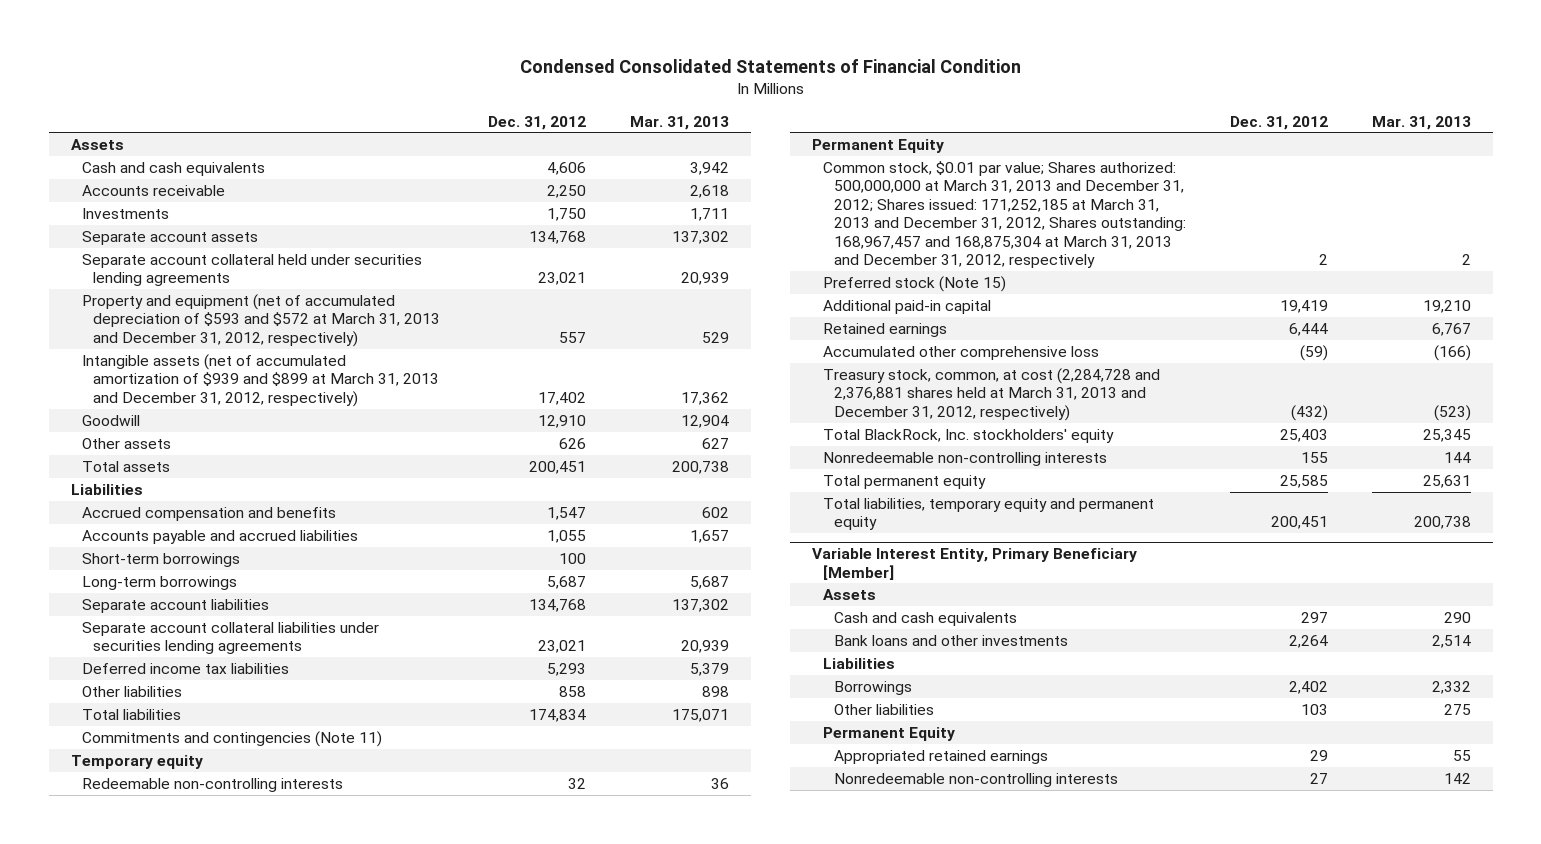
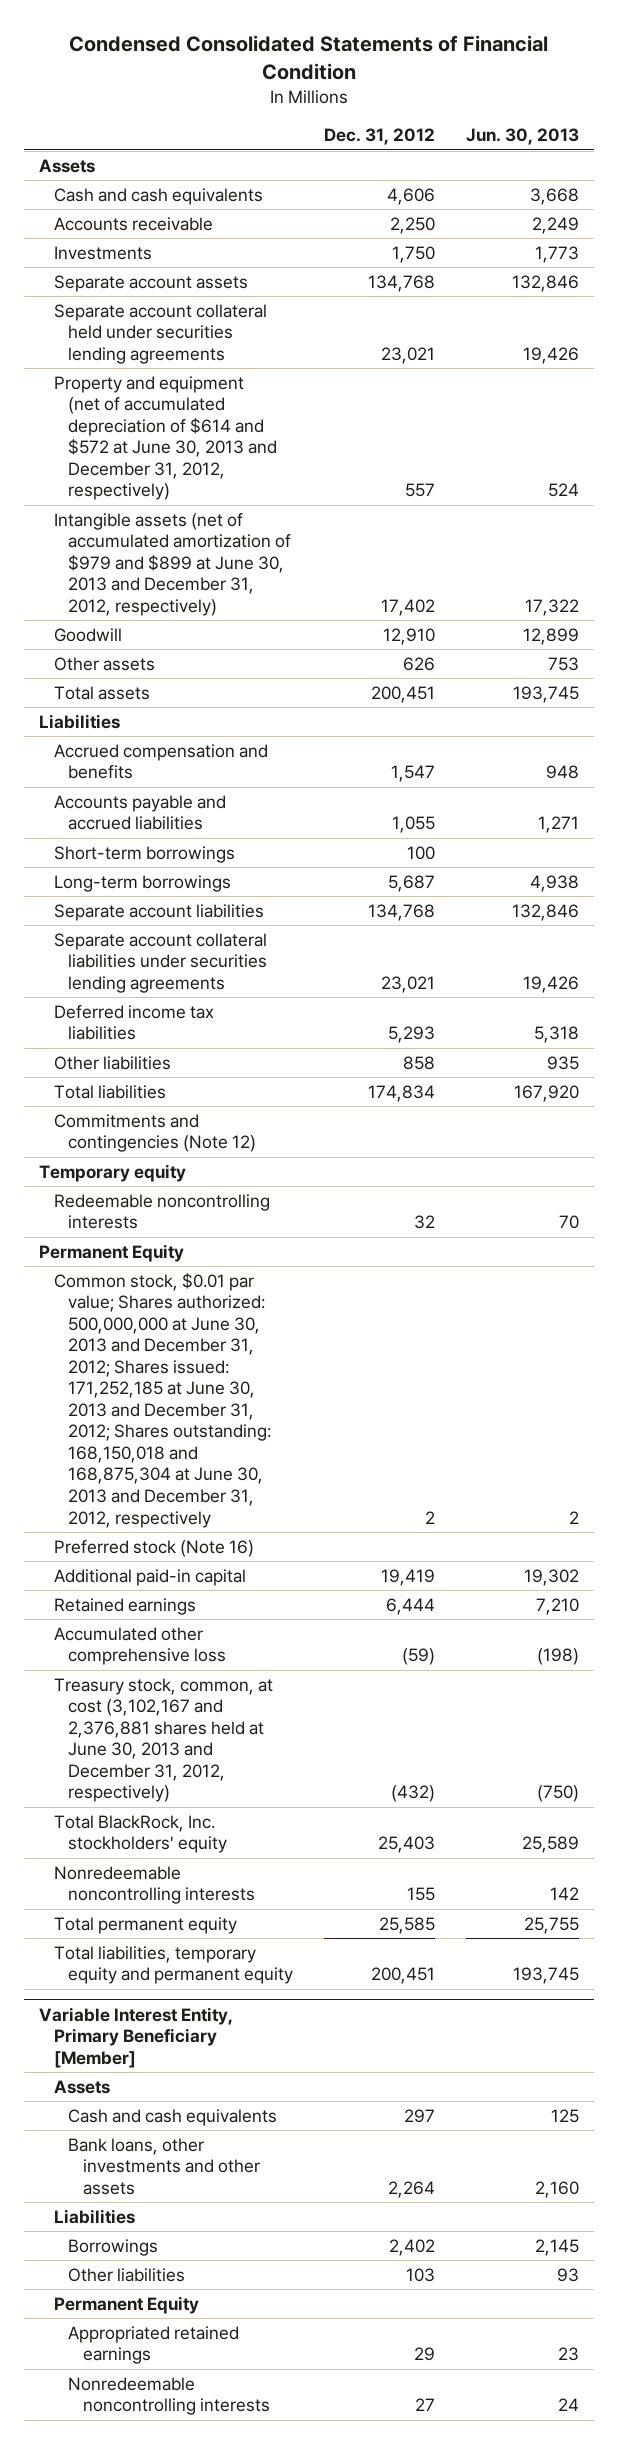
[630,115,730,130] Mar. 31, 2013 -> none
none -> [465,128,579,146] Jun. 30, 2013
[81,293,440,347] Property and equipment (net of accumulated depreciation of $593 and $572 at March 31, 2013 and December 31, 2012, respectively) -> [53,375,278,501] Property and equipment (net of accumulated depreciation of $614 and $572 at June 30, 2013 and December 31, 2012, respectively)
[81,353,439,407] Intangible assets (net of accumulated amortization of $939 and $899 at March 31, 2013 and December 31, 2012, respectively) -> [53,512,292,616] Intangible assets (net of accumulated amortization of $979 and $899 at June 30, 2013 and December 31, 2012, respectively)
[81,730,382,747] Commitments and contingencies (Note 11) -> [53,1113,257,1153] Commitments and contingencies (Note 12)
[81,777,343,792] Redeemable non-controlling interests -> [53,1193,270,1230] Redeemable noncontrolling interests
[823,160,1187,269] Common stock, $0.01 par value; Shares authorized: 500,000,000 at March 31, 2013 and December 31, 2012; Shares issued: 171,252,185 at March 31, 2013 and December 31, 2012, Shares outstanding: 168,967,457 and 168,875,304 at March 31, 2013 and December 31, 2012, respectively -> [53,1272,272,1528] Common stock, $0.01 par value; Shares authorized: 500,000,000 at June 30, 2013 and December 31, 2012; Shares issued: 171,252,185 at June 30, 2013 and December 31, 2012; Shares outstanding: 168,150,018 and 168,875,304 at June 30, 2013 and December 31, 2012, respectively
[823,275,1007,292] Preferred stock (Note 15) -> [53,1539,254,1557] Preferred stock (Note 16)
[823,367,1161,421] Treasury stock, common, at cost (2,284,728 and 2,376,881 shares held at March 31, 2013 and December 31, 2012, respectively) -> [53,1677,273,1803] Treasury stock, common, at cost (3,102,167 and 2,376,881 shares held at June 30, 2013 and December 31, 2012, respectively)
[823,451,1108,466] Nonredeemable non-controlling interests -> [53,1865,256,1905] Nonredeemable noncontrolling interests
[834,634,1069,646] Bank loans and other investments -> [68,2137,260,2195] Bank loans, other investments and other assets
[834,772,1119,787] Nonredeemable non-controlling interests -> [68,2376,270,2416] Nonredeemable noncontrolling interests

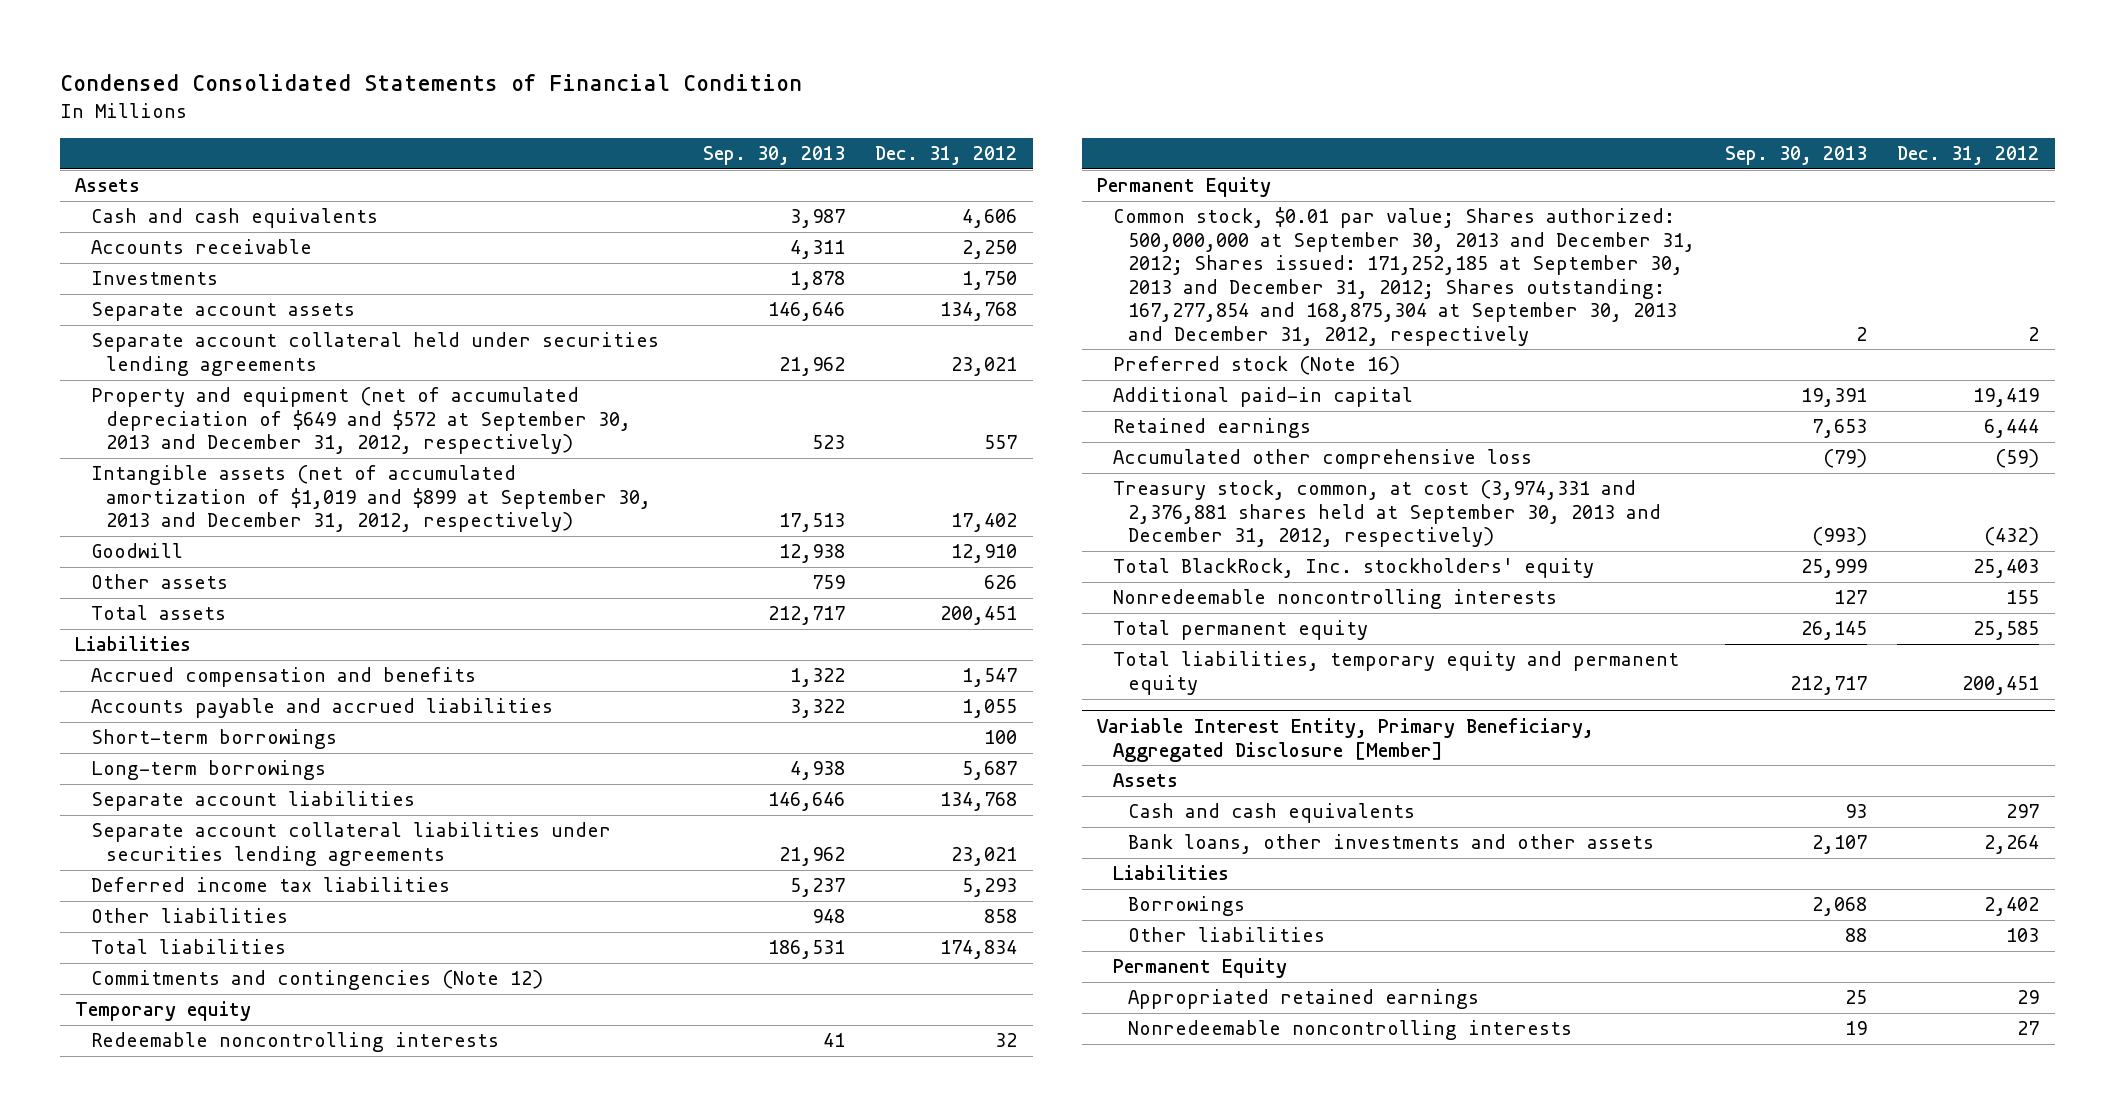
[465,128,579,146] Jun. 30, 2013 -> none
none -> [703,146,846,166] Sep. 30, 2013
[53,375,278,501] Property and equipment (net of accumulated depreciation of $614 and $572 at June 30, 2013 and December 31, 2012, respectively) -> [90,387,631,455] Property and equipment (net of accumulated depreciation of $649 and $572 at September 30, 2013 and December 31, 2012, respectively)
[53,512,292,616] Intangible assets (net of accumulated amortization of $979 and $899 at June 30, 2013 and December 31, 2012, respectively) -> [90,465,651,533] Intangible assets (net of accumulated amortization of $1,019 and $899 at September 30, 2013 and December 31, 2012, respectively)
[53,1272,272,1528] Common stock, $0.01 par value; Shares authorized: 500,000,000 at June 30, 2013 and December 31, 2012; Shares issued: 171,252,185 at June 30, 2013 and December 31, 2012; Shares outstanding: 168,150,018 and 168,875,304 at June 30, 2013 and December 31, 2012, respectively -> [1112,207,1695,346] Common stock, $0.01 par value; Shares authorized: 500,000,000 at September 30, 2013 and December 31, 2012; Shares issued: 171,252,185 at September 30, 2013 and December 31, 2012; Shares outstanding: 167,277,854 and 168,875,304 at September 30, 2013 and December 31, 2012, respectively
[53,1677,273,1803] Treasury stock, common, at cost (3,102,167 and 2,376,881 shares held at June 30, 2013 and December 31, 2012, respectively) -> [1112,480,1661,548] Treasury stock, common, at cost (3,974,331 and 2,376,881 shares held at September 30, 2013 and December 31, 2012, respectively)
[39,2006,234,2068] Variable Interest Entity, Primary Beneficiary [Member] -> [1097,718,1595,762] Variable Interest Entity, Primary Beneficiary, Aggregated Disclosure [Member]

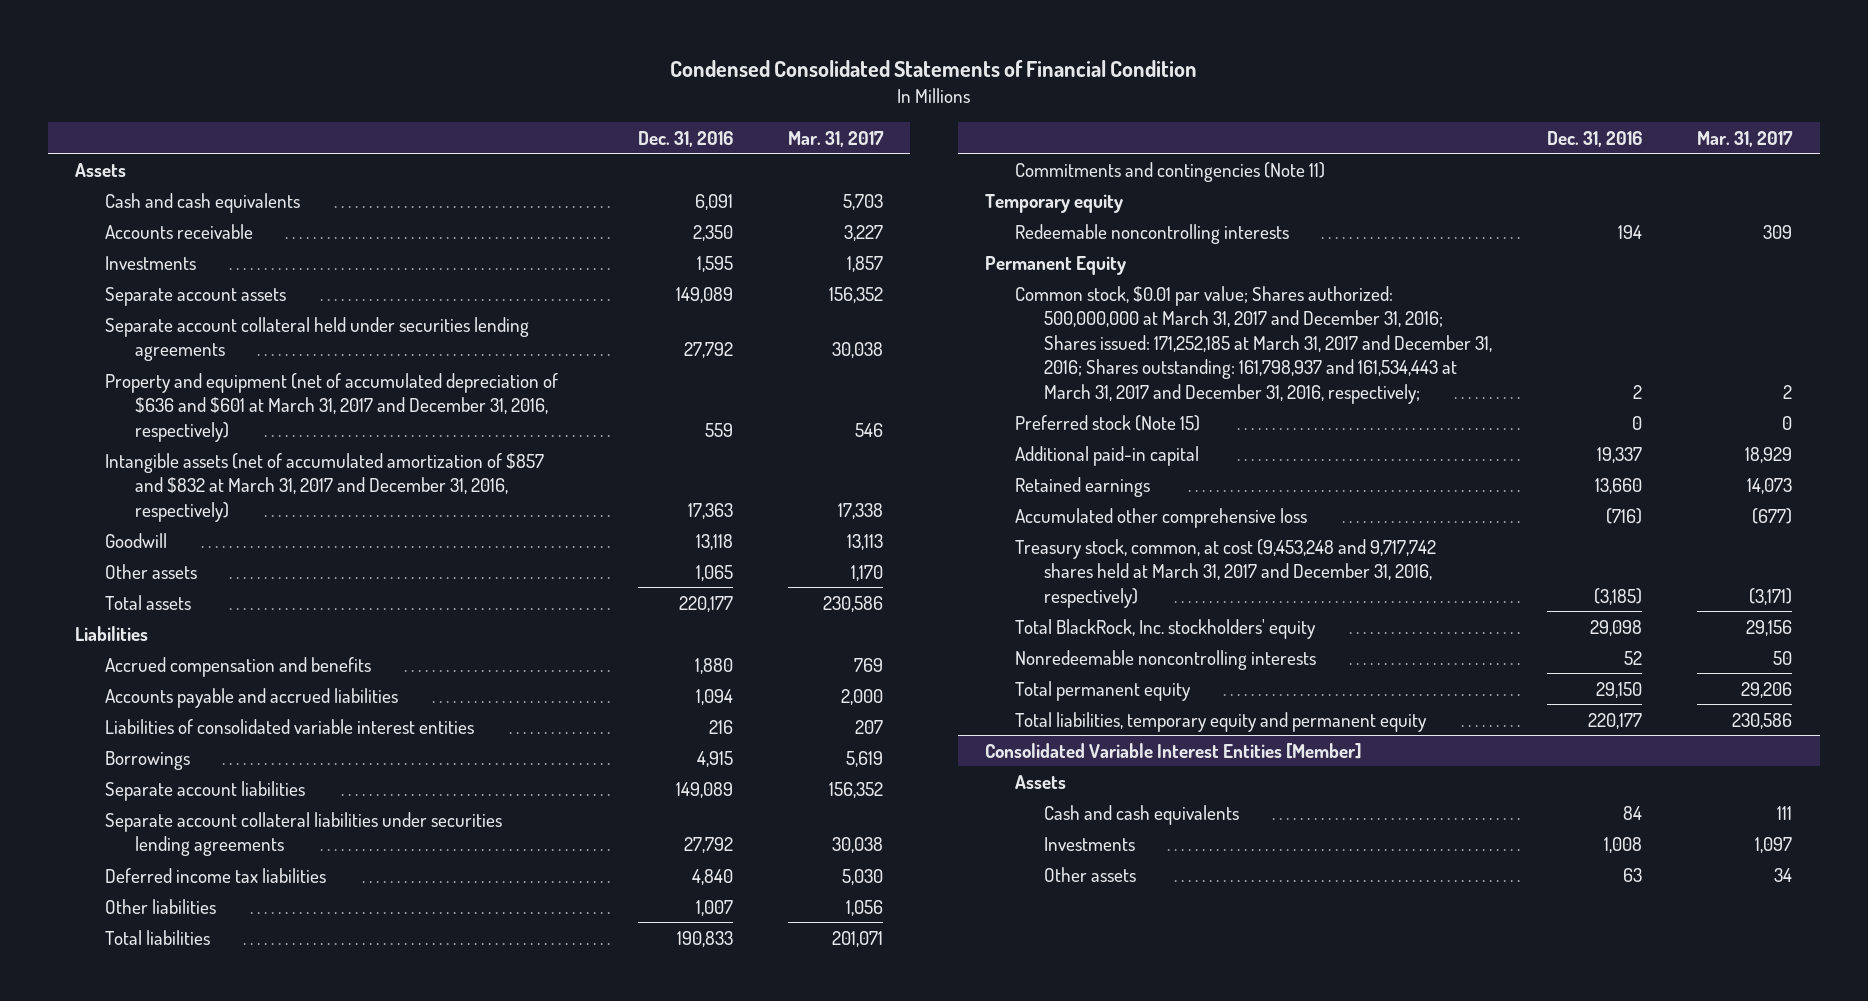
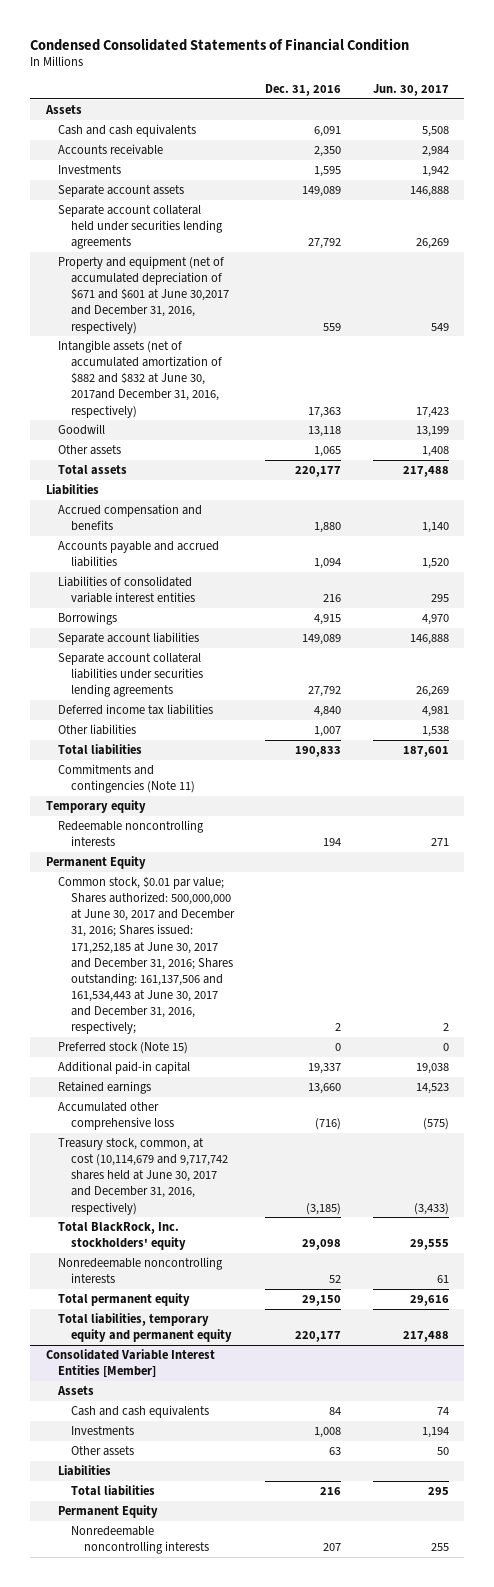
[787,130,884,147] Mar. 31, 2017 -> none
none -> [372,84,449,97] Jun. 30, 2017
[105,372,559,442] Property and equipment (net of accumulated depreciation of $636 and $601 at March 31, 2017 and December 31, 2016, respectively) -> [58,256,230,334] Property and equipment (net of accumulated depreciation of $671 and $601 at June 30,2017 and December 31, 2016, respectively)
[105,452,545,522] Intangible assets (net of accumulated amortization of $857 and $832 at March 31, 2017 and December 31, 2016, respectively) -> [58,340,223,418] Intangible assets (net of accumulated amortization of $882 and $832 at June 30, 2017and December 31, 2016, respectively)
[1014,285,1493,404] Common stock, $0.01 par value; Shares authorized: 500,000,000 at March 31, 2017 and December 31, 2016; Shares issued: 171,252,185 at March 31, 2017 and December 31, 2016; Shares outstanding: 161,798,937 and 161,534,443 at March 31, 2017 and December 31, 2016, respectively; -> [58,876,236,1035] Common stock, $0.01 par value; Shares authorized: 500,000,000 at June 30, 2017 and December 31, 2016; Shares issued: 171,252,185 at June 30, 2017 and December 31, 2016; Shares outstanding: 161,137,506 and 161,534,443 at June 30, 2017 and December 31, 2016, respectively;
[1014,538,1436,608] Treasury stock, common, at cost (9,453,248 and 9,717,742 shares held at March 31, 2017 and December 31, 2016, respectively) -> [58,1138,229,1215] Treasury stock, common, at cost (10,114,679 and 9,717,742 shares held at June 30, 2017 and December 31, 2016, respectively)
none -> [58,1465,112,1477] Liabilities
none -> [71,1485,156,1497] Total liabilities
none -> [58,1505,159,1519] Permanent Equity
none -> [71,1526,209,1555] Nonredeemable noncontrolling interests

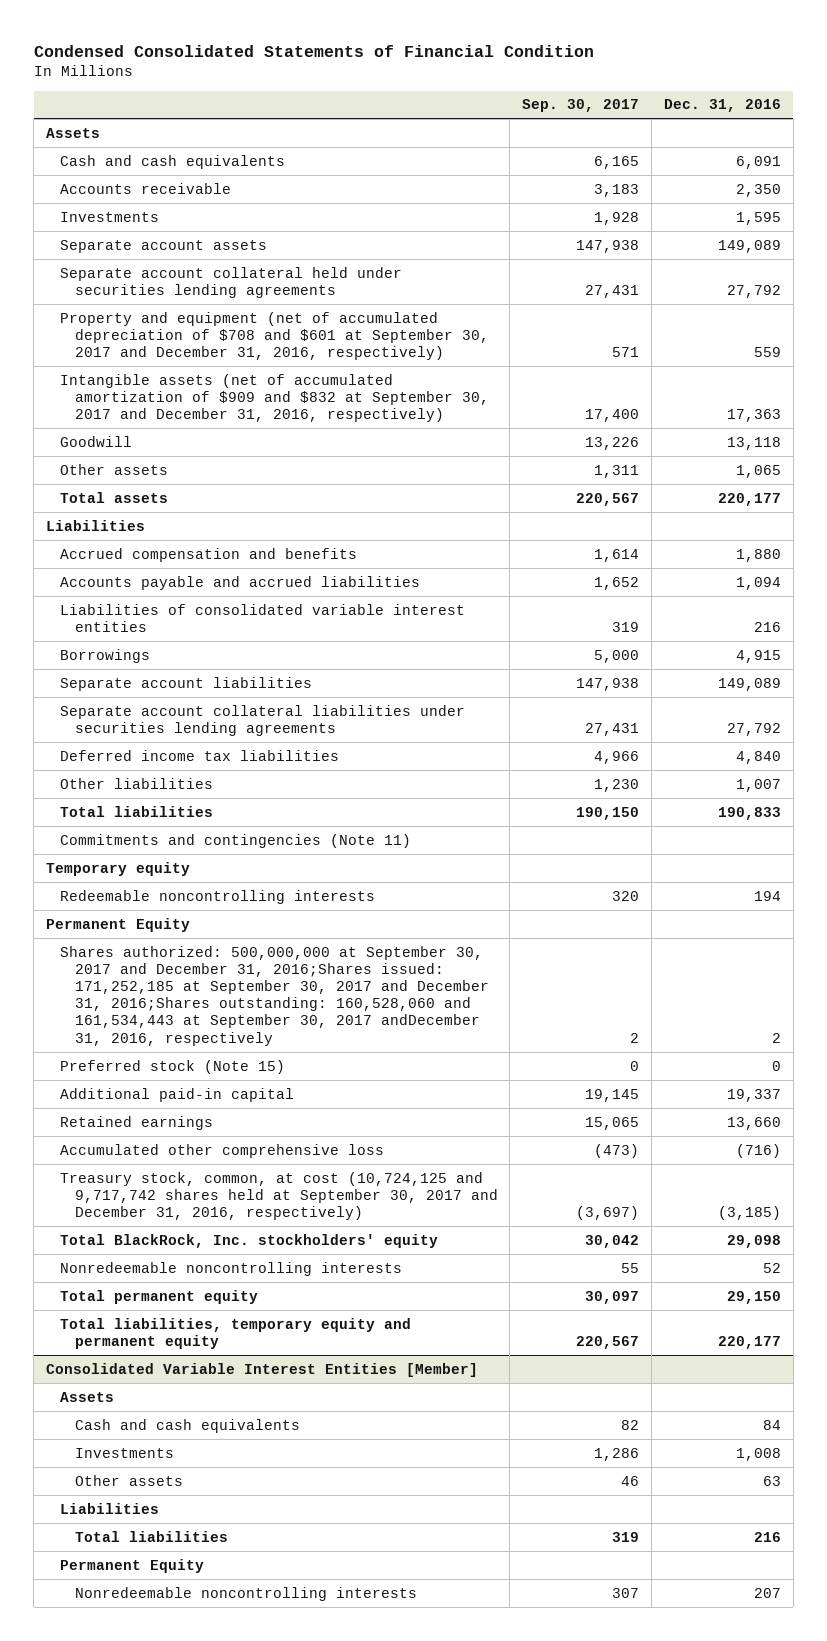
[372,84,449,97] Jun. 30, 2017 -> none
none -> [522,99,640,113] Sep. 30, 2017
[58,256,230,334] Property and equipment (net of accumulated depreciation of $671 and $601 at June 30,2017 and December 31, 2016, respectively) -> [60,311,489,361] Property and equipment (net of accumulated depreciation of $708 and $601 at September 30, 2017 and December 31, 2016, respectively)
[58,340,223,418] Intangible assets (net of accumulated amortization of $882 and $832 at June 30, 2017and December 31, 2016, respectively) -> [60,373,489,423] Intangible assets (net of accumulated amortization of $909 and $832 at September 30, 2017 and December 31, 2016, respectively)
[58,876,236,1035] Common stock, $0.01 par value; Shares authorized: 500,000,000 at June 30, 2017 and December 31, 2016; Shares issued: 171,252,185 at June 30, 2017 and December 31, 2016; Shares outstanding: 161,137,506 and 161,534,443 at June 30, 2017 and December 31, 2016, respectively; -> [60,945,489,1046] Shares authorized: 500,000,000 at September 30, 2017 and December 31, 2016;Shares issued: 171,252,185 at September 30, 2017 and December 31, 2016;Shares outstanding: 160,528,060 and 161,534,443 at September 30, 2017 andDecember 31, 2016, respectively
[58,1138,229,1215] Treasury stock, common, at cost (10,114,679 and 9,717,742 shares held at June 30, 2017 and December 31, 2016, respectively) -> [60,1171,498,1221] Treasury stock, common, at cost (10,724,125 and 9,717,742 shares held at September 30, 2017 and December 31, 2016, respectively)

